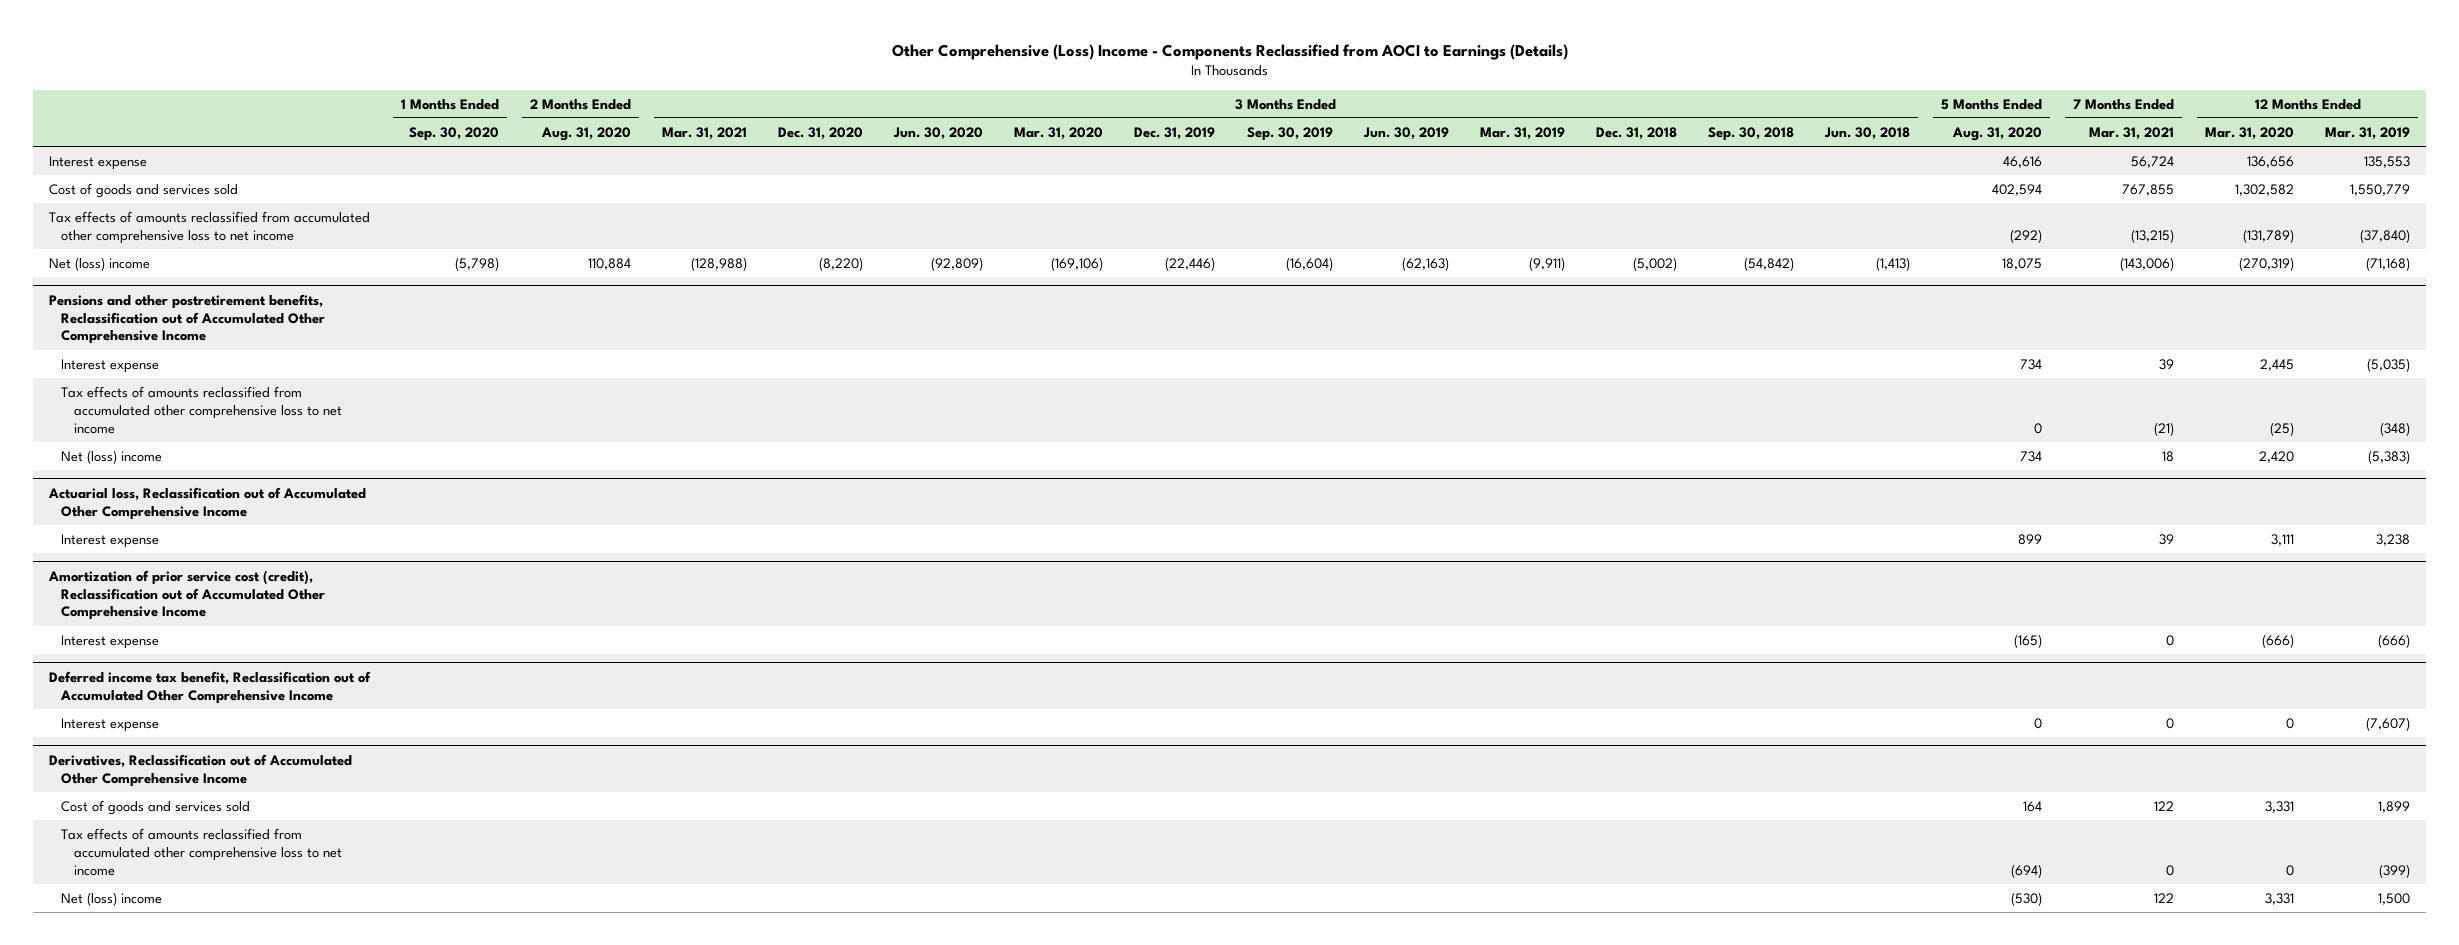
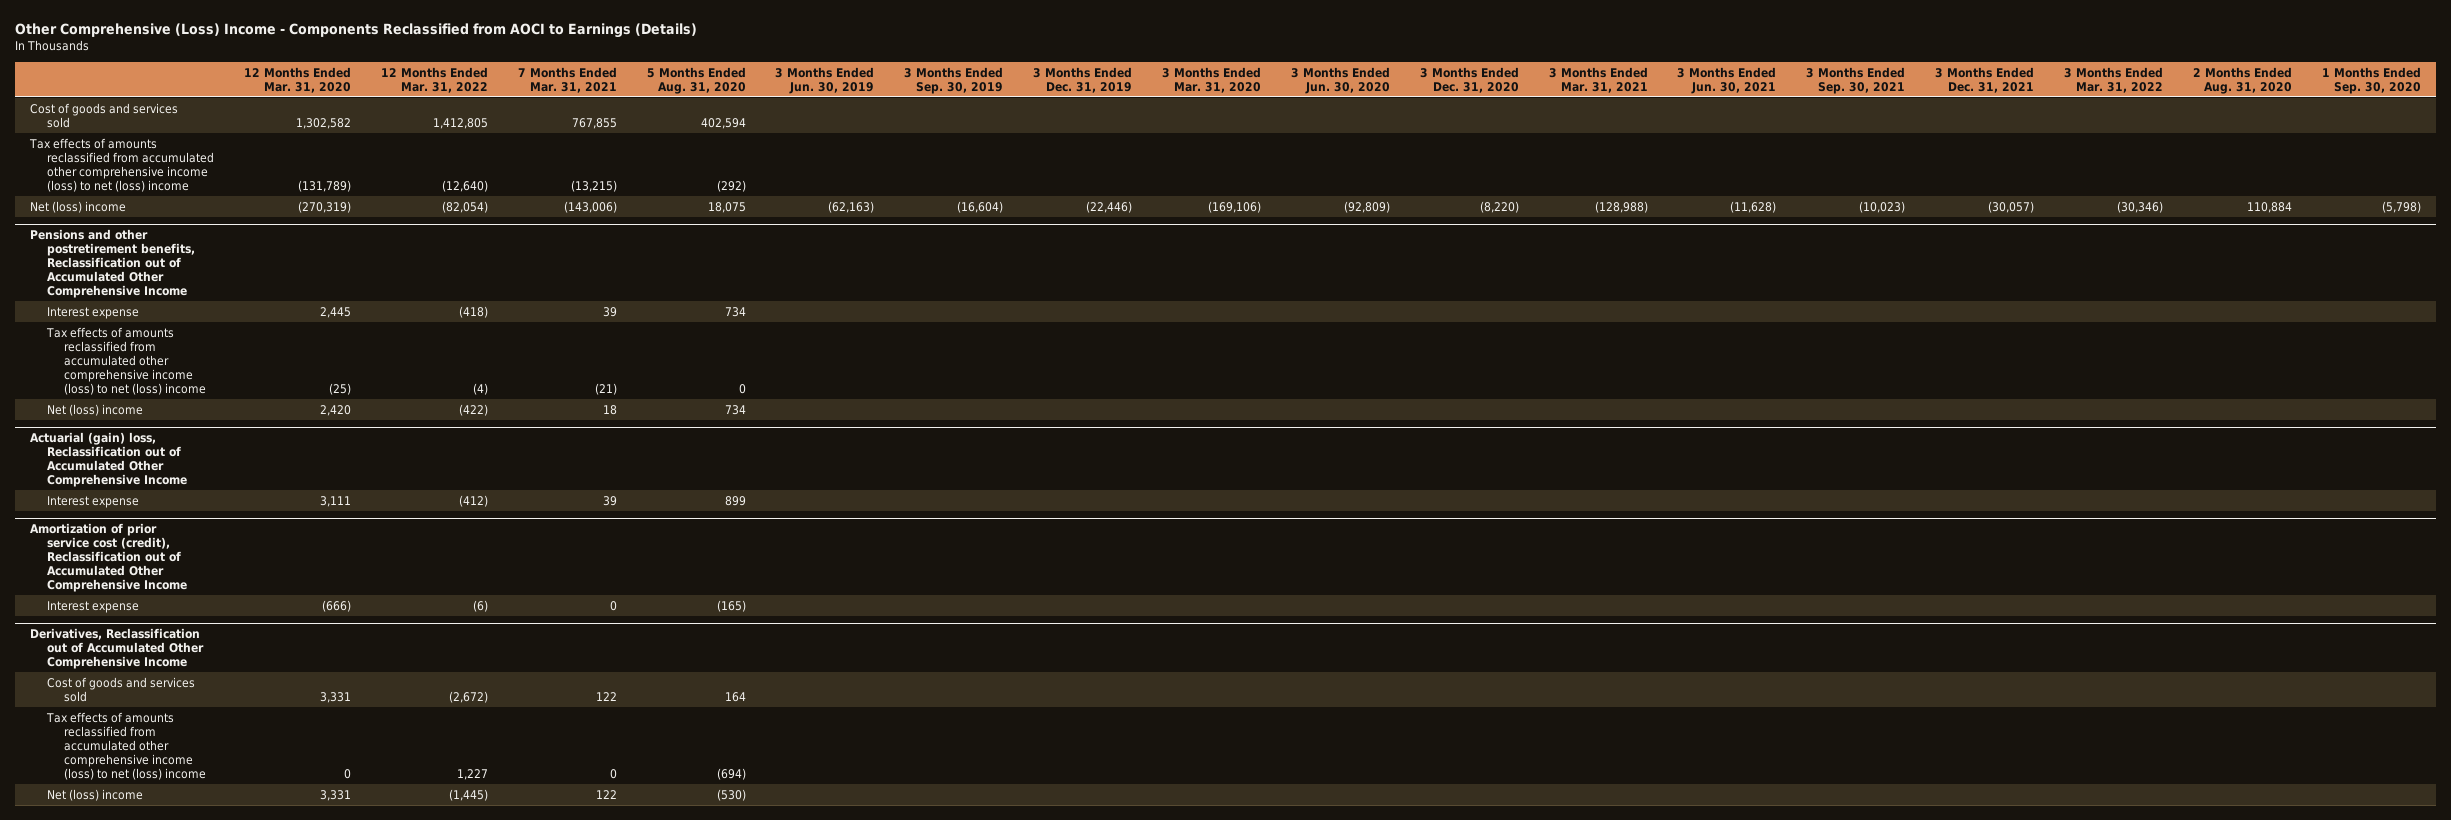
[1479,126,1565,140] Mar. 31, 2019 -> none
[1595,126,1677,140] Dec. 31, 2018 -> none
[1707,126,1794,141] Sep. 30, 2018 -> none
[1823,126,1910,140] Jun. 30, 2018 -> none
[2325,126,2411,140] Mar. 31, 2019 -> none
none -> [380,66,488,94] 12 Months Ended Mar. 31, 2022
none -> [1677,66,1777,95] 3 Months Ended Jun. 30, 2021
none -> [1806,66,1906,95] 3 Months Ended Sep. 30, 2021
none -> [1935,66,2035,94] 3 Months Ended Dec. 31, 2021
none -> [2064,66,2164,94] 3 Months Ended Mar. 31, 2022
[48,155,147,170] Interest expense -> none
[48,210,370,244] Tax effects of amounts reclassified from accumulated other comprehensive loss to net income -> [29,137,215,192] Tax effects of amounts reclassified from accumulated other comprehensive income (loss) to net (loss) income
[61,385,343,434] Tax effects of amounts reclassified from accumulated other comprehensive loss to net income -> [46,326,207,396] Tax effects of amounts reclassified from accumulated other comprehensive income (loss) to net (loss) income
[47,486,366,520] Actuarial loss, Reclassification out of Accumulated Other Comprehensive Income -> [30,431,188,488] Actuarial (gain) loss, Reclassification out of Accumulated Other Comprehensive Income
[48,670,371,704] Deferred income tax benefit, Reclassification out of Accumulated Other Comprehensive Income -> none
[61,717,160,732] Interest expense -> none
[61,827,343,876] Tax effects of amounts reclassified from accumulated other comprehensive loss to net income -> [46,711,207,781] Tax effects of amounts reclassified from accumulated other comprehensive income (loss) to net (loss) income

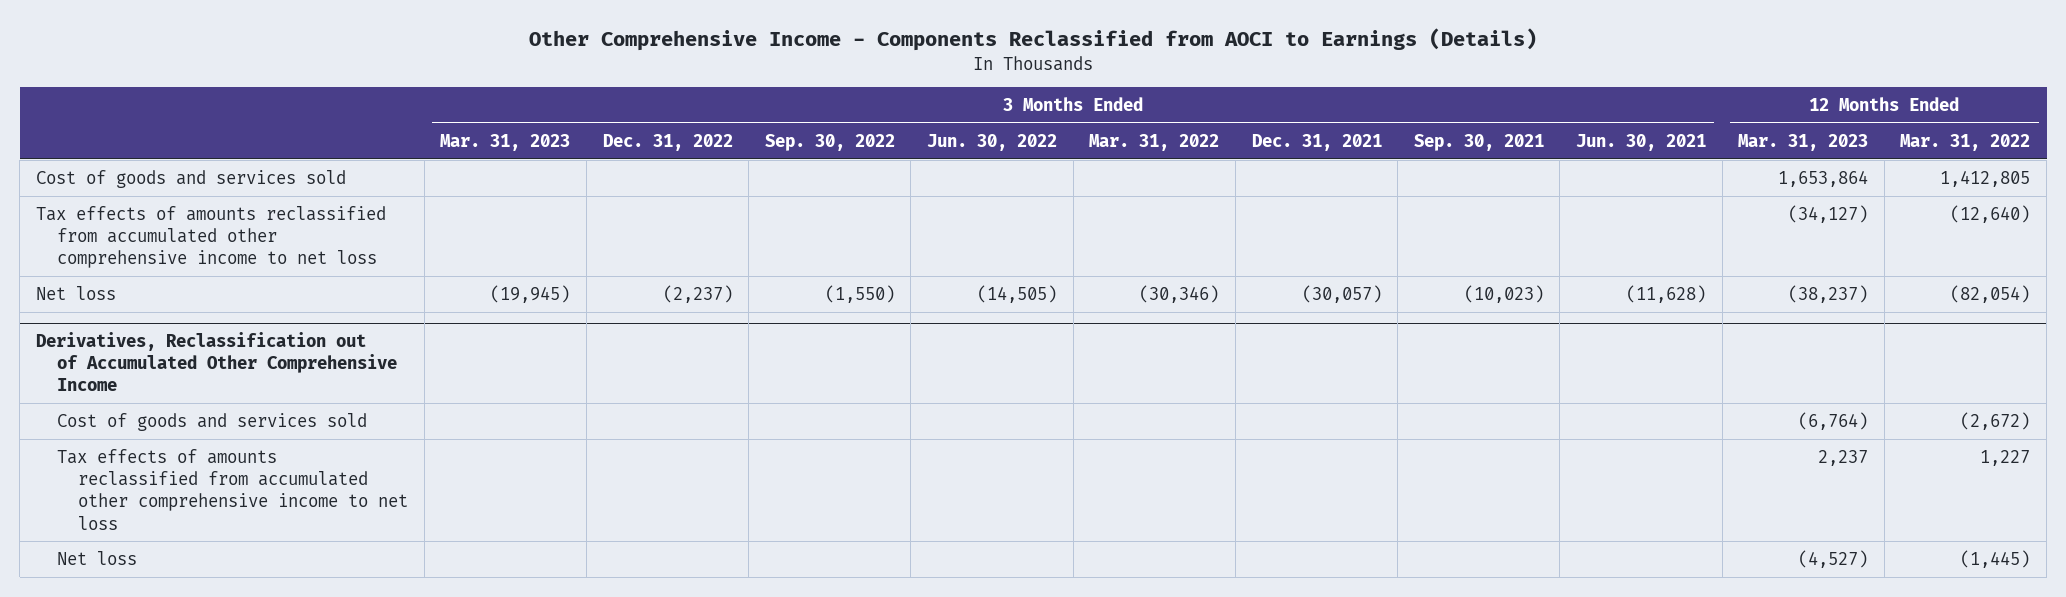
[15,22,698,38] Other Comprehensive (Loss) Income - Components Reclassified from AOCI to Earnings (Details) -> [529,28,1538,52] Other Comprehensive Income - Components Reclassified from AOCI to Earnings (Details)
[244,66,352,94] 12 Months Ended Mar. 31, 2020 -> none
[517,66,617,94] 7 Months Ended Mar. 31, 2021 -> none
[646,66,746,95] 5 Months Ended Aug. 31, 2020 -> none
[775,66,875,95] 3 Months Ended Jun. 30, 2019 -> none
[904,66,1004,95] 3 Months Ended Sep. 30, 2019 -> none
[1033,66,1133,94] 3 Months Ended Dec. 31, 2019 -> none
[1162,66,1262,94] 3 Months Ended Mar. 31, 2020 -> none
[1290,66,1390,95] 3 Months Ended Jun. 30, 2020 -> none
[1419,66,1519,94] 3 Months Ended Dec. 31, 2020 -> none
[1548,66,1648,94] 3 Months Ended Mar. 31, 2021 -> none
[2192,66,2292,95] 2 Months Ended Aug. 31, 2020 -> none
[2321,66,2421,95] 1 Months Ended Sep. 30, 2020 -> none
none -> [440,133,571,151] Mar. 31, 2023
none -> [602,133,733,151] Dec. 31, 2022
none -> [764,133,895,151] Sep. 30, 2022
none -> [927,133,1058,151] Jun. 30, 2022
none -> [1738,133,1869,151] Mar. 31, 2023
[30,228,196,299] Pensions and other postretirement benefits, Reclassification out of Accumulated Other Comprehensive Income -> none
[47,306,140,319] Interest expense -> none
[46,326,207,396] Tax effects of amounts reclassified from accumulated other comprehensive income (loss) to net (loss) income -> none
[47,403,144,416] Net (loss) income -> none
[30,431,188,488] Actuarial (gain) loss, Reclassification out of Accumulated Other Comprehensive Income -> none
[47,495,140,508] Interest expense -> none
[30,522,188,593] Amortization of prior service cost (credit), Reclassification out of Accumulated Other Comprehensive Income -> none
[47,600,140,613] Interest expense -> none
[29,137,215,192] Tax effects of amounts reclassified from accumulated other comprehensive income (loss) to net (loss) income -> [35,205,386,269] Tax effects of amounts reclassified from accumulated other comprehensive income to net loss
[30,200,127,213] Net (loss) income -> [35,285,116,300] Net loss
[46,711,207,781] Tax effects of amounts reclassified from accumulated other comprehensive income (loss) to net (loss) income -> [56,448,409,530] Tax effects of amounts reclassified from accumulated other comprehensive income to net loss
[47,788,144,801] Net (loss) income -> [56,550,137,565] Net loss

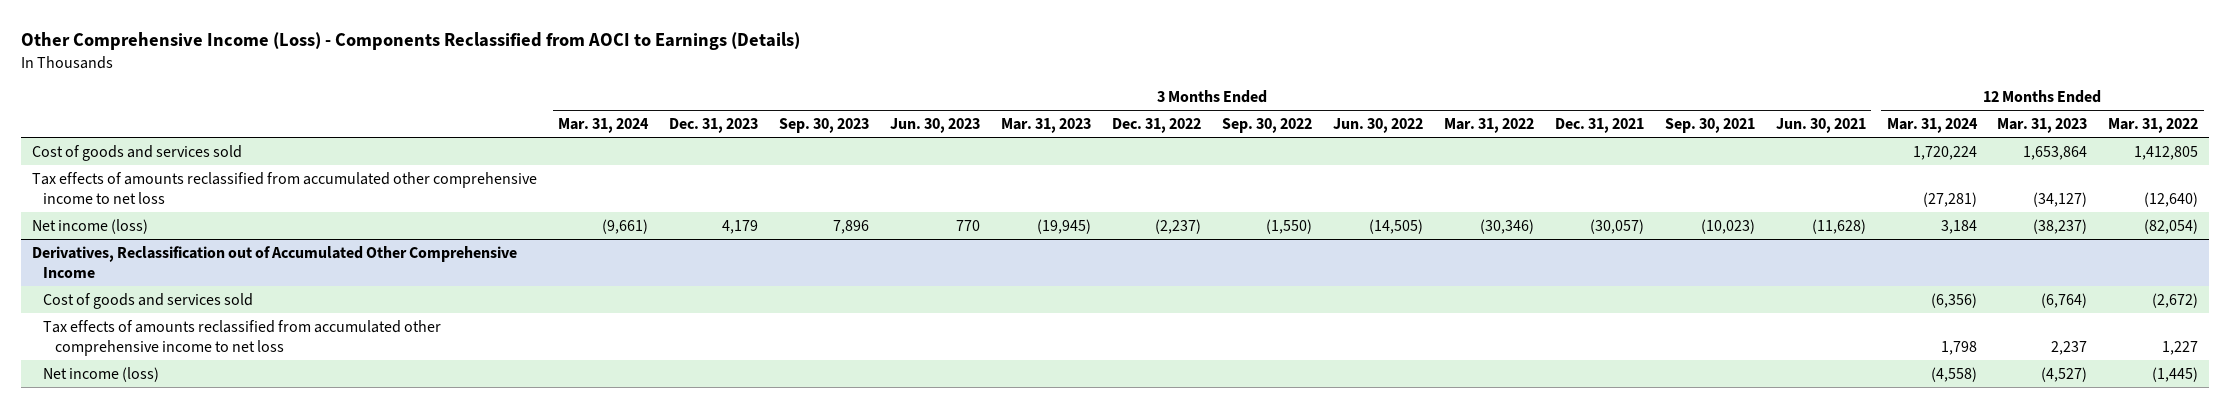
[529,28,1538,52] Other Comprehensive Income - Components Reclassified from AOCI to Earnings (Details) -> [21,32,801,51] Other Comprehensive Income (Loss) - Components Reclassified from AOCI to Earnings (Details)
none -> [557,118,649,134] Mar. 31, 2024
none -> [668,118,758,134] Dec. 31, 2023
none -> [778,118,869,134] Sep. 30, 2023
none -> [889,118,980,134] Jun. 30, 2023
none -> [1886,118,1978,134] Mar. 31, 2024
[35,285,116,300] Net loss -> [31,218,148,234] Net income (loss)
[56,550,137,565] Net loss -> [43,366,160,382] Net income (loss)

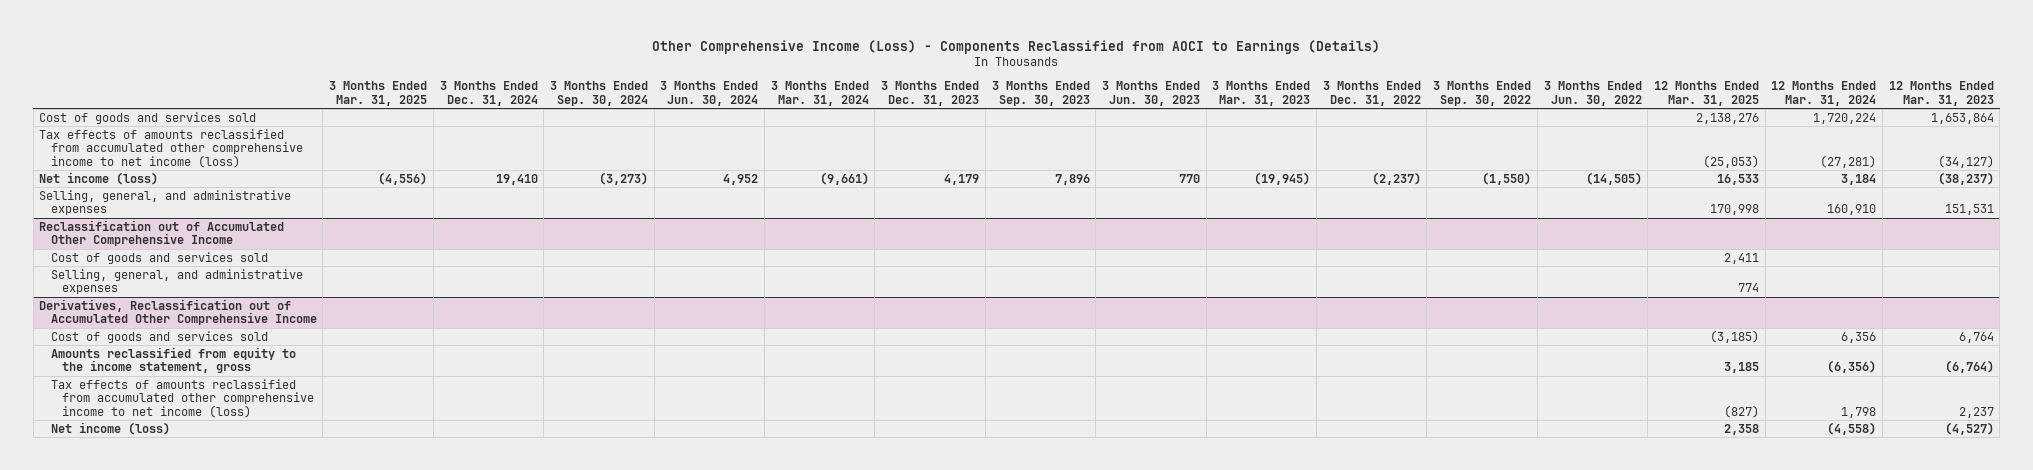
[1443,118,1534,134] Mar. 31, 2022 -> none
[1554,118,1644,134] Dec. 31, 2021 -> none
[1664,118,1755,134] Sep. 30, 2021 -> none
[1775,118,1866,134] Jun. 30, 2021 -> none
[2108,118,2199,134] Mar. 31, 2022 -> none
none -> [329,81,428,106] 3 Months Ended Mar. 31, 2025
none -> [439,81,538,106] 3 Months Ended Dec. 31, 2024
none -> [549,81,648,106] 3 Months Ended Sep. 30, 2024
none -> [660,81,759,106] 3 Months Ended Jun. 30, 2024
none -> [1653,81,1759,106] 12 Months Ended Mar. 31, 2025
[31,171,537,204] Tax effects of amounts reclassified from accumulated other comprehensive income to net loss -> [39,128,303,169] Tax effects of amounts reclassified from accumulated other comprehensive income to net income (loss)
none -> [39,189,292,216] Selling, general, and administrative expenses
none -> [39,219,285,247] Reclassification out of Accumulated Other Comprehensive Income
none -> [50,251,268,264] Cost of goods and services sold
none -> [50,268,303,295] Selling, general, and administrative expenses
[1930,292,1977,308] (6,356) -> [1841,331,1877,343] 6,356
[2041,292,2088,308] (6,764) -> [1958,331,1994,343] 6,764
none -> [50,346,296,374] Amounts reclassified from equity to the income statement, gross
[43,319,442,356] Tax effects of amounts reclassified from accumulated other comprehensive income to net loss -> [50,378,315,419] Tax effects of amounts reclassified from accumulated other comprehensive income to net income (loss)

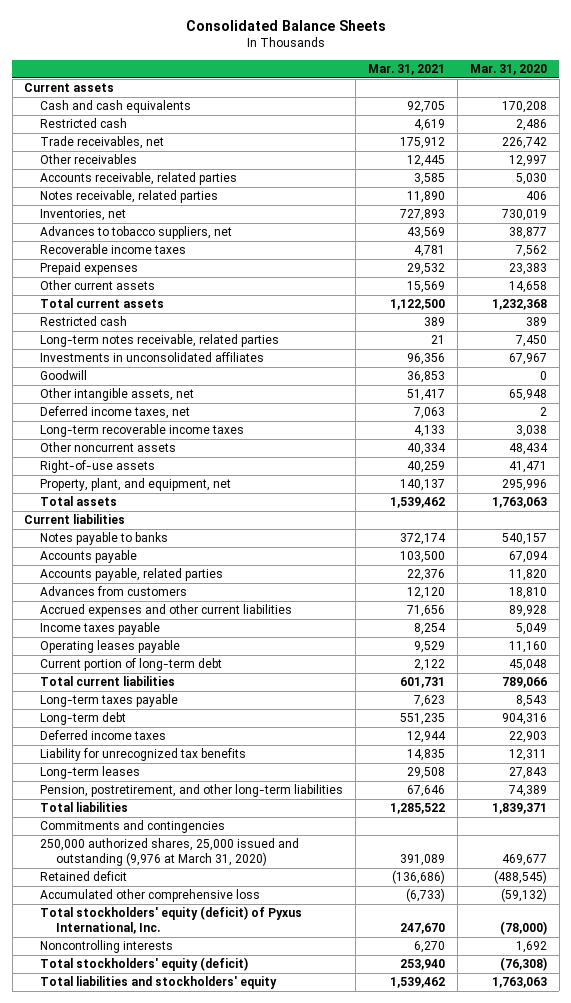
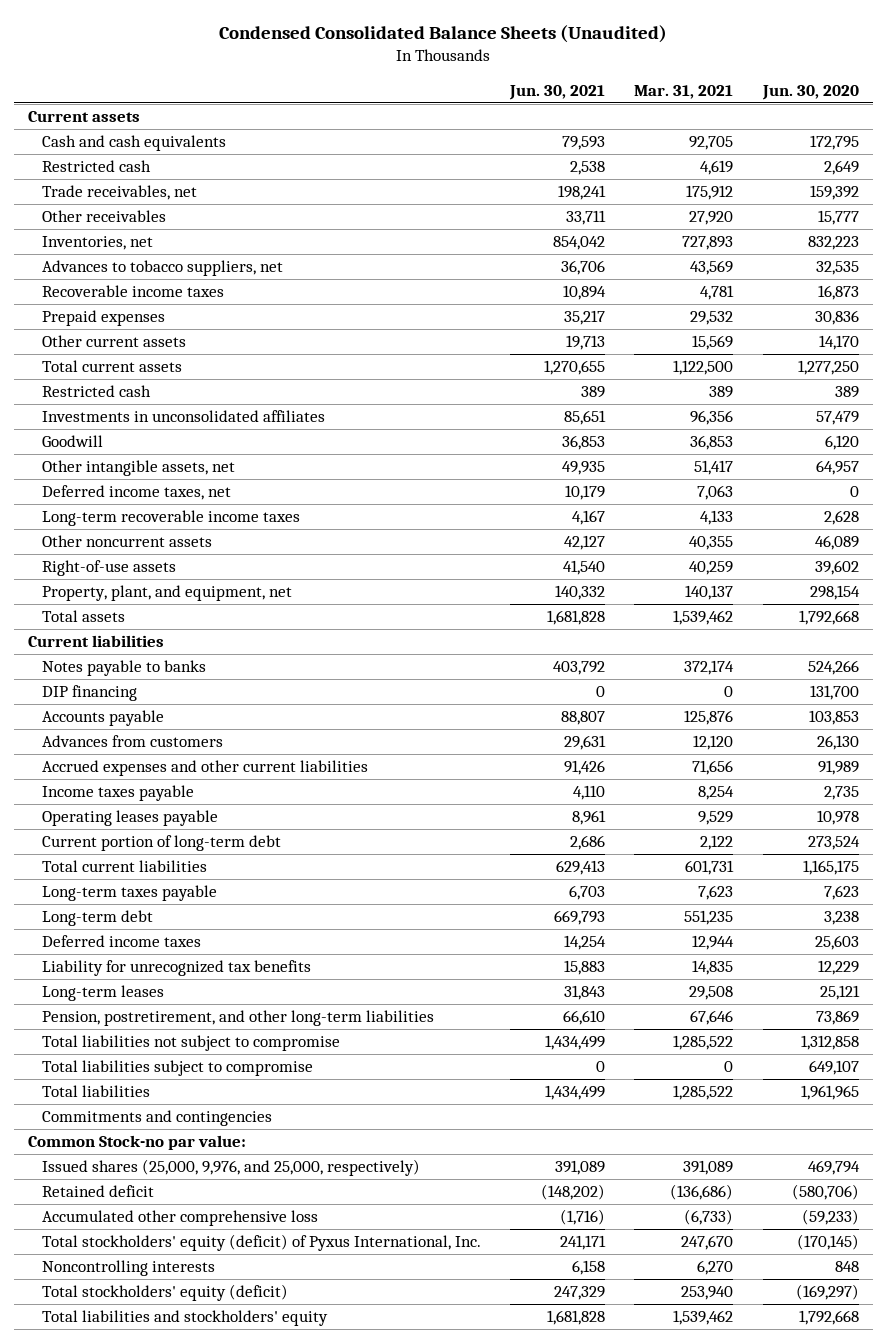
[185,19,386,31] Consolidated Balance Sheets -> [219,25,668,44] Condensed Consolidated Balance Sheets (Unaudited)
[469,64,547,76] Mar. 31, 2020 -> none
none -> [508,84,605,100] Jun. 30, 2021
none -> [761,84,859,100] Jun. 30, 2020
[40,172,238,186] Accounts receivable, related parties -> none
[40,190,219,204] Notes receivable, related parties -> none
[407,155,446,168] 12,445 -> [689,211,734,226] 27,920
[40,334,280,348] Long-term notes receivable, related parties -> none
[407,443,447,456] 40,334 -> [689,536,734,551] 40,355
[40,568,224,582] Accounts payable, related parties -> none
none -> [41,685,137,702] DIP financing
[400,551,446,564] 103,500 -> [684,710,734,726] 125,876
none -> [41,1035,340,1052] Total liabilities not subject to compromise
none -> [41,1060,313,1077] Total liabilities subject to compromise
none -> [28,1135,247,1151] Common Stock-no par value:
[40,838,300,866] 250,000 authorized shares, 25,000 issued and outstanding (9,976 at March 31, 2020) -> [41,1159,420,1177] Issued shares (25,000, 9,976, and 25,000, respectively)

